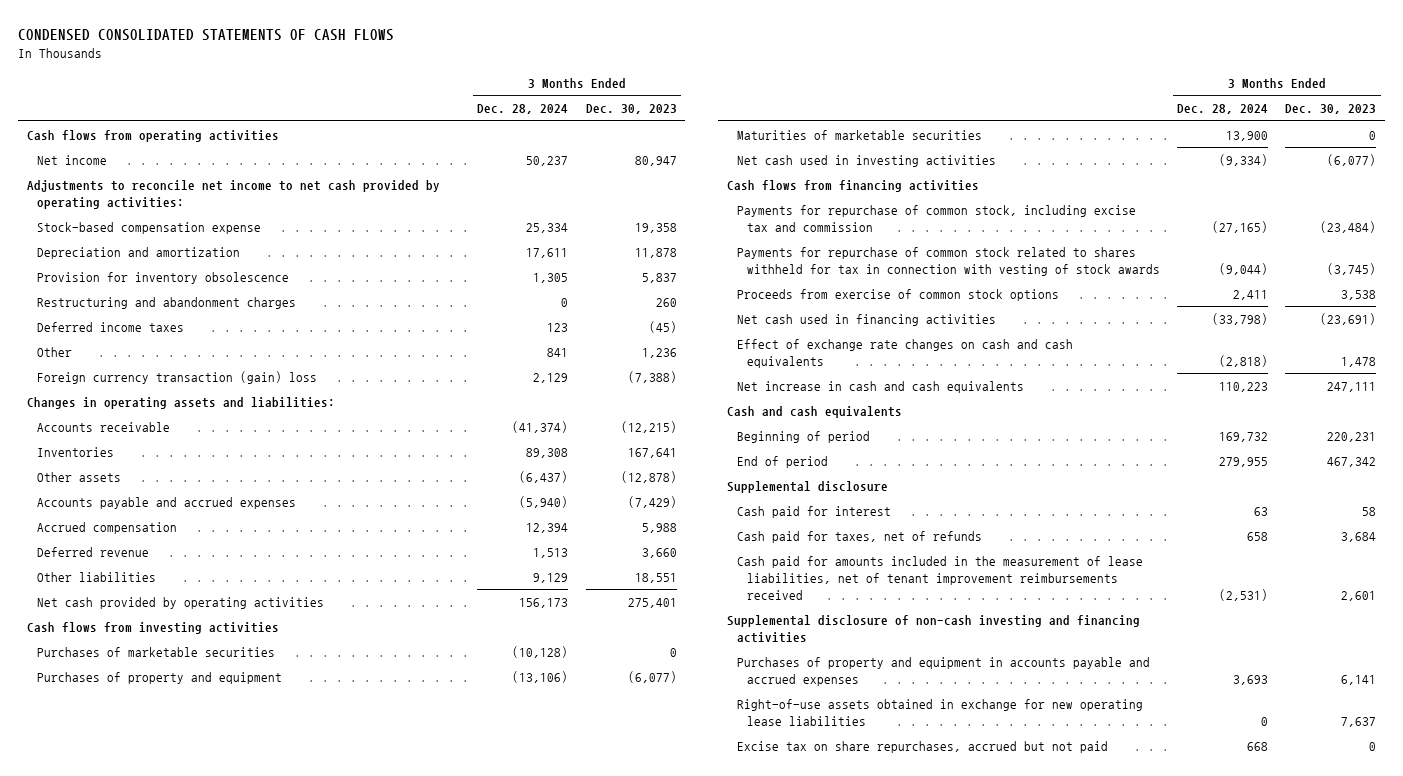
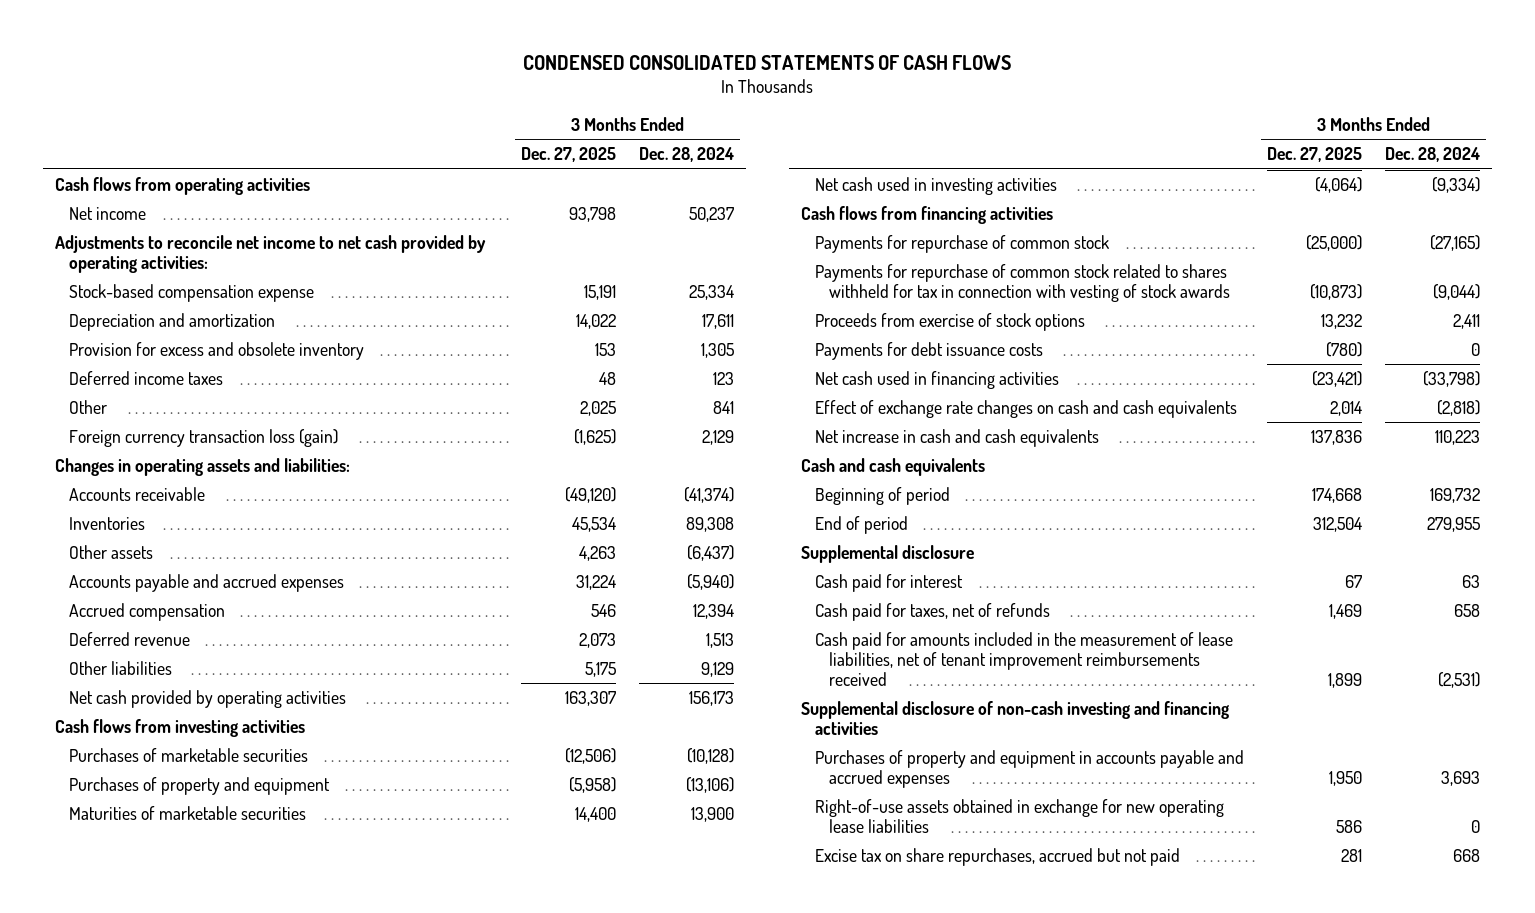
[585,104,677,115] Dec. 30, 2023 -> none
none -> [521,147,617,163] Dec. 27, 2025
[37,296,297,309] Restructuring and abandonment charges -> none
[37,271,290,284] Provision for inventory obsolescence -> [68,341,364,360] Provision for excess and obsolete inventory
[37,370,318,384] Foreign currency transaction (gain) loss -> [68,428,338,447] Foreign currency transaction loss (gain)
[736,204,1136,232] Payments for repurchase of common stock, including excise tax and commission -> [814,234,1109,253] Payments for repurchase of common stock
[736,288,1059,301] Proceeds from exercise of common stock options -> [814,312,1085,331] Proceeds from exercise of stock options
none -> [814,341,1043,360] Payments for debt issuance costs

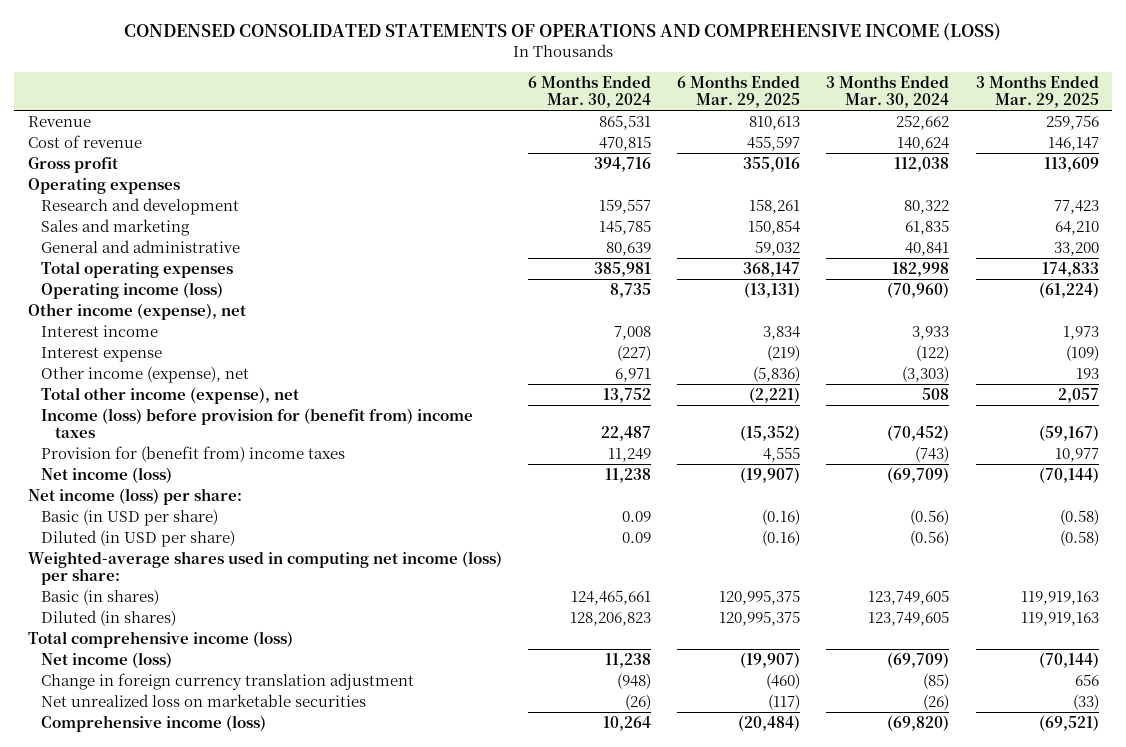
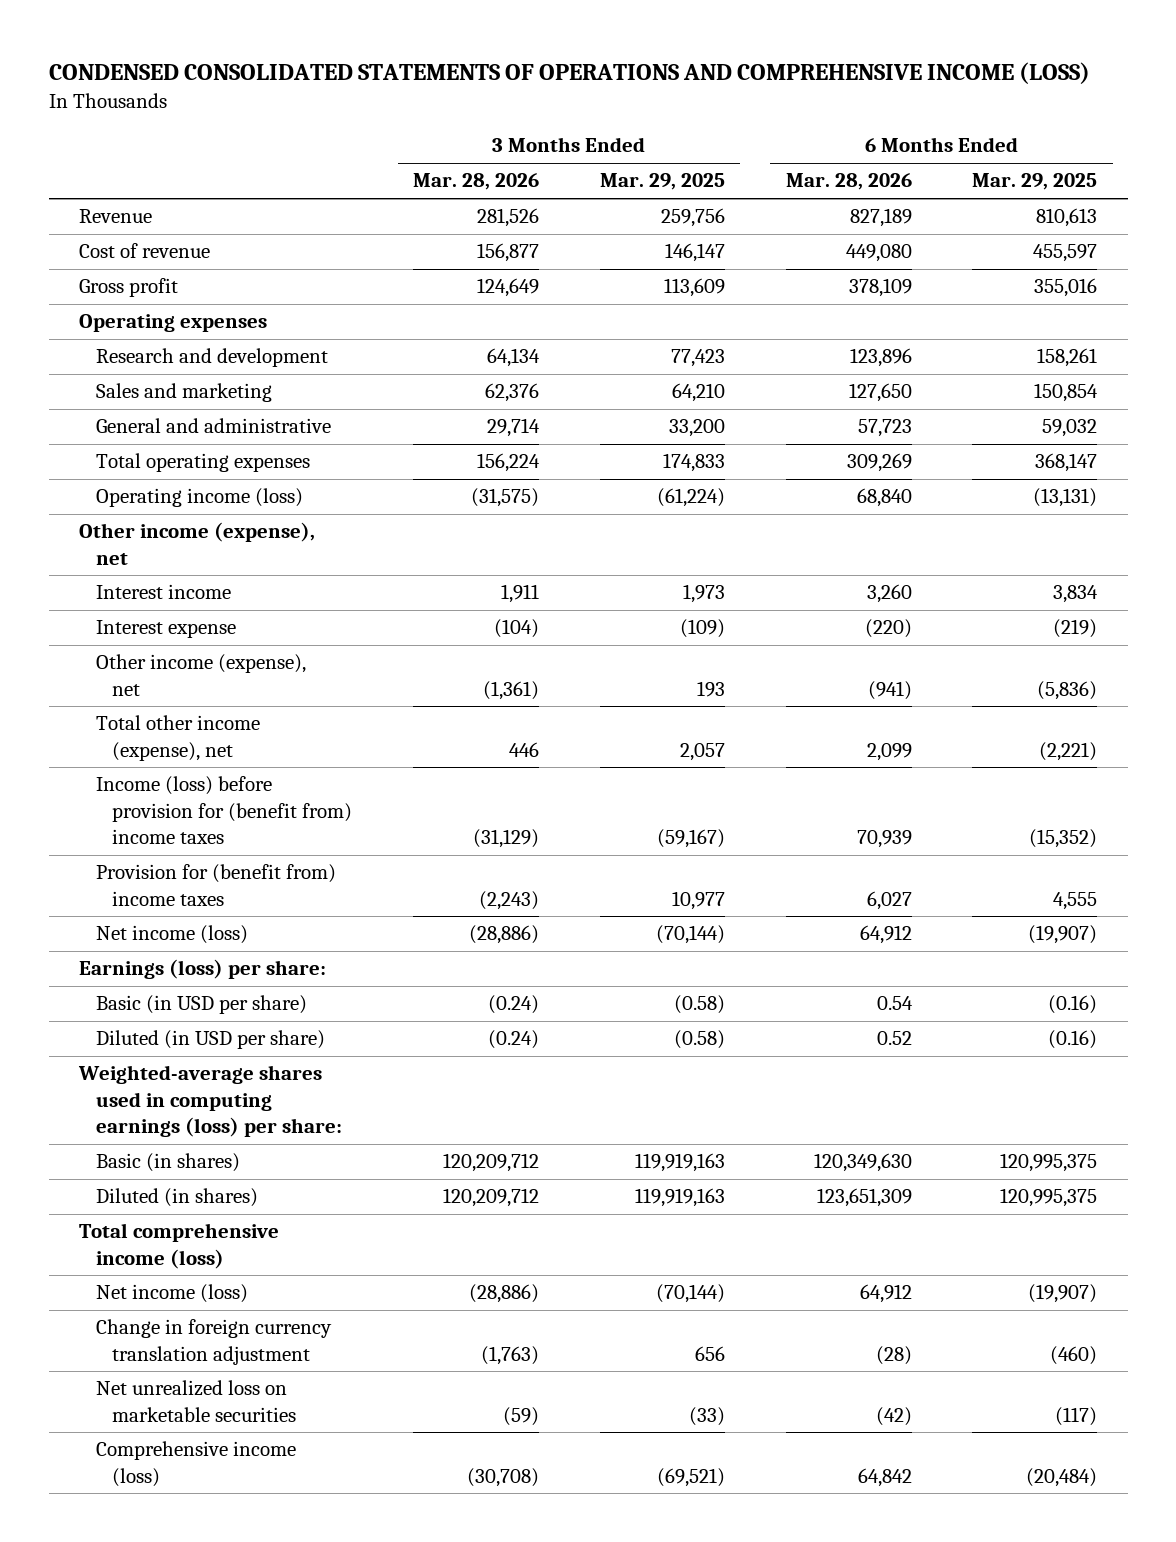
[527,74,651,109] 6 Months Ended Mar. 30, 2024 -> none
[826,74,950,109] 3 Months Ended Mar. 30, 2024 -> none
none -> [412,173,539,191] Mar. 28, 2026
none -> [785,173,912,191] Mar. 28, 2026
[27,487,242,505] Net income (loss) per share: -> [78,959,326,980] Earnings (loss) per share:
[27,550,502,585] Weighted-average shares used in computing net income (loss) per share: -> [77,1065,342,1137] Weighted-average shares used in computing earnings (loss) per share:

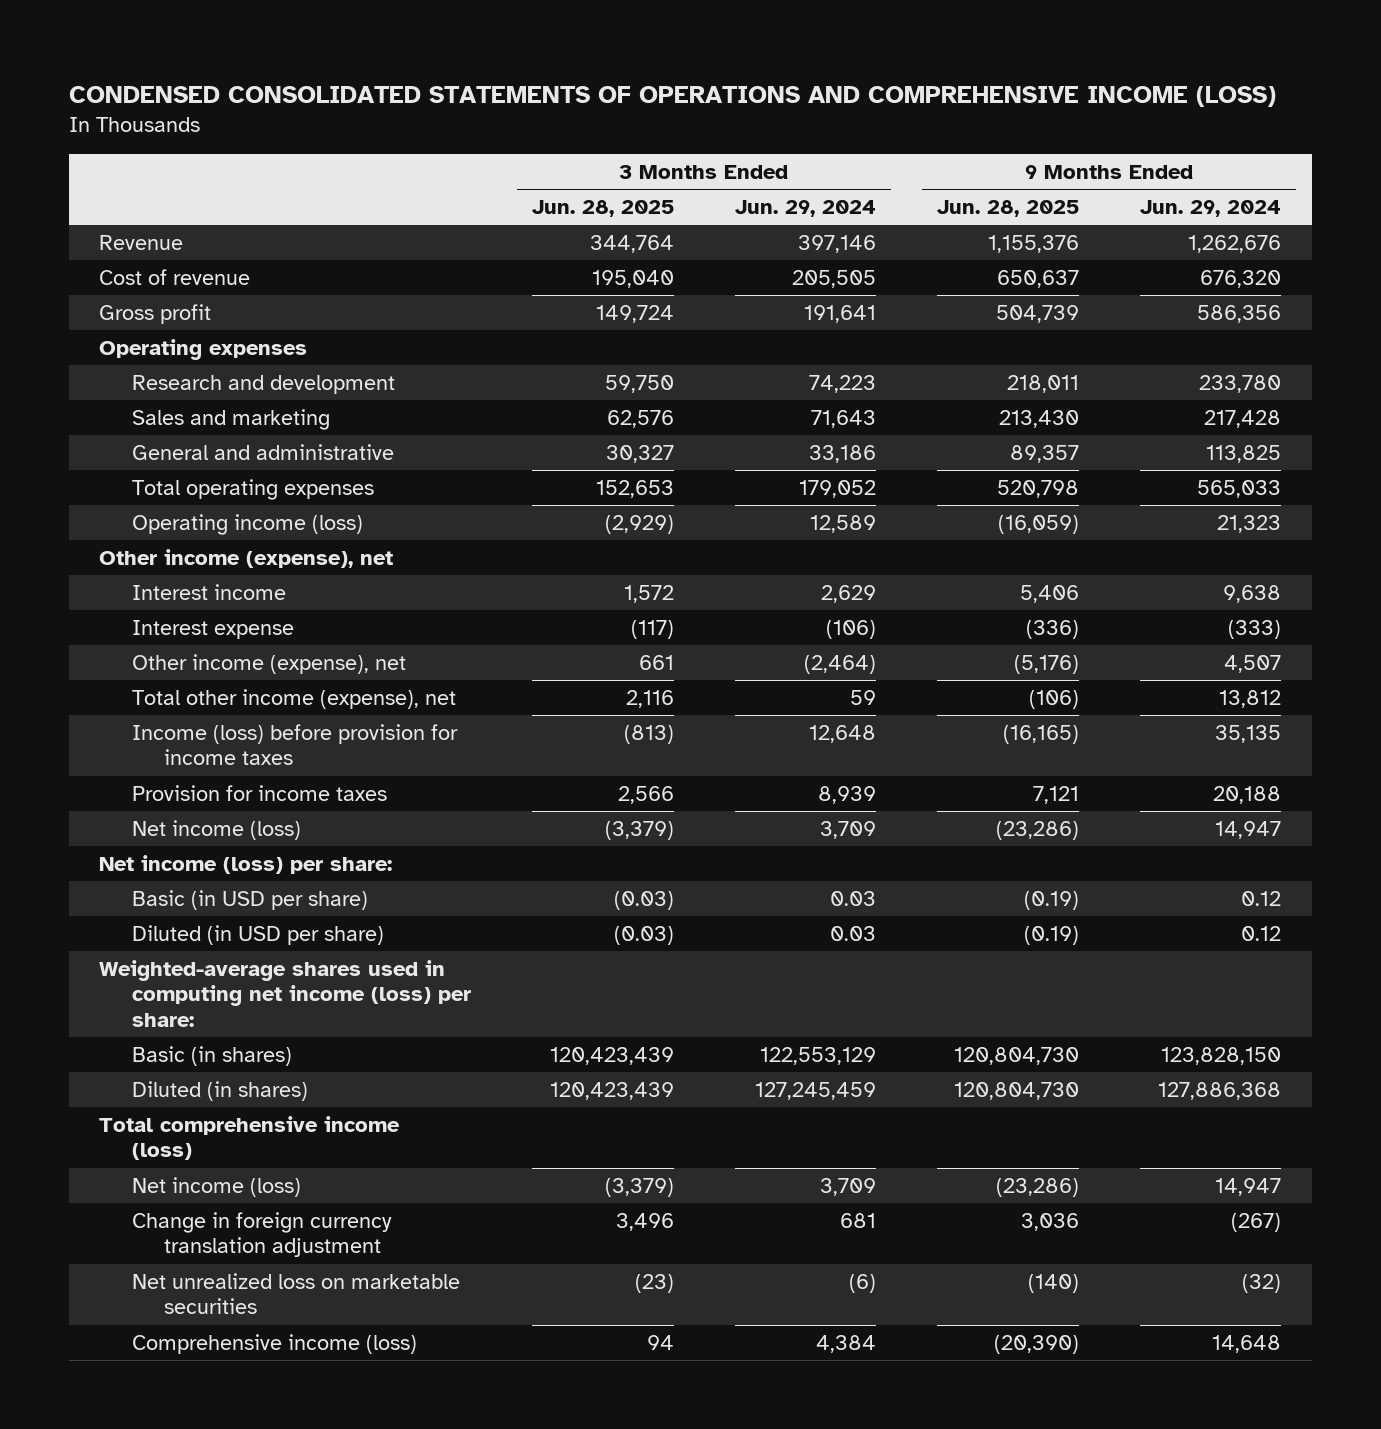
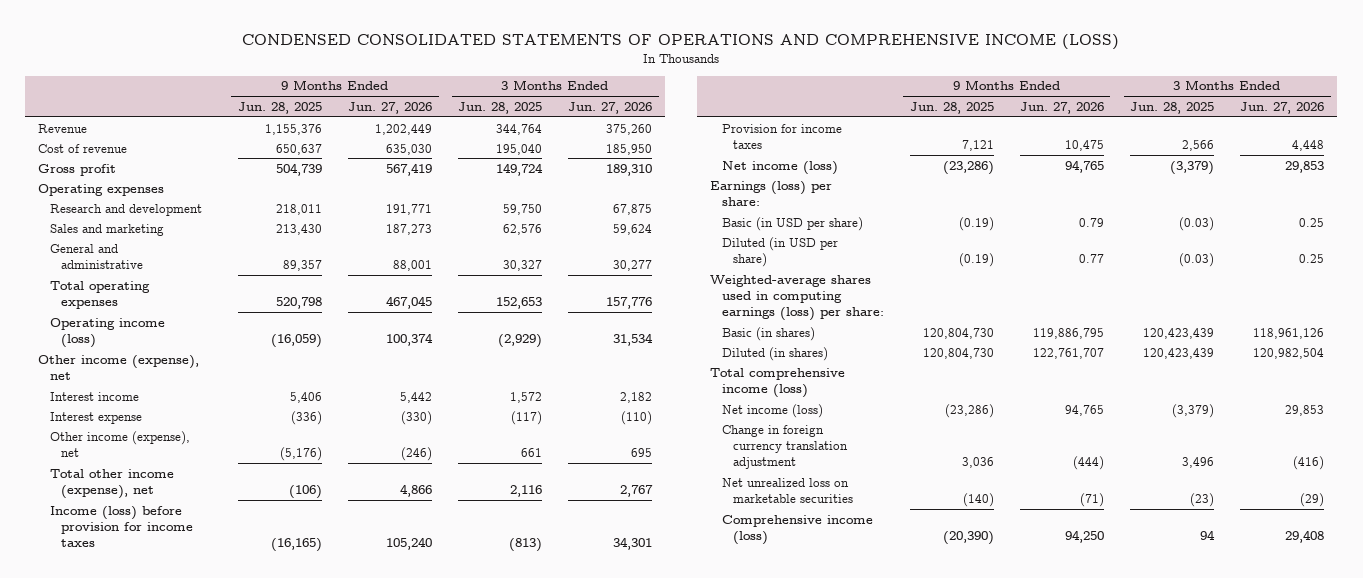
[734,200,876,218] Jun. 29, 2024 -> none
[1140,200,1282,218] Jun. 29, 2024 -> none
none -> [348,101,433,114] Jun. 27, 2026
none -> [568,101,653,114] Jun. 27, 2026
[99,854,393,874] Net income (loss) per share: -> [710,180,833,206] Earnings (loss) per share:
[99,959,471,1027] Weighted-average shares used in computing net income (loss) per share: -> [710,274,884,322] Weighted-average shares used in computing earnings (loss) per share:

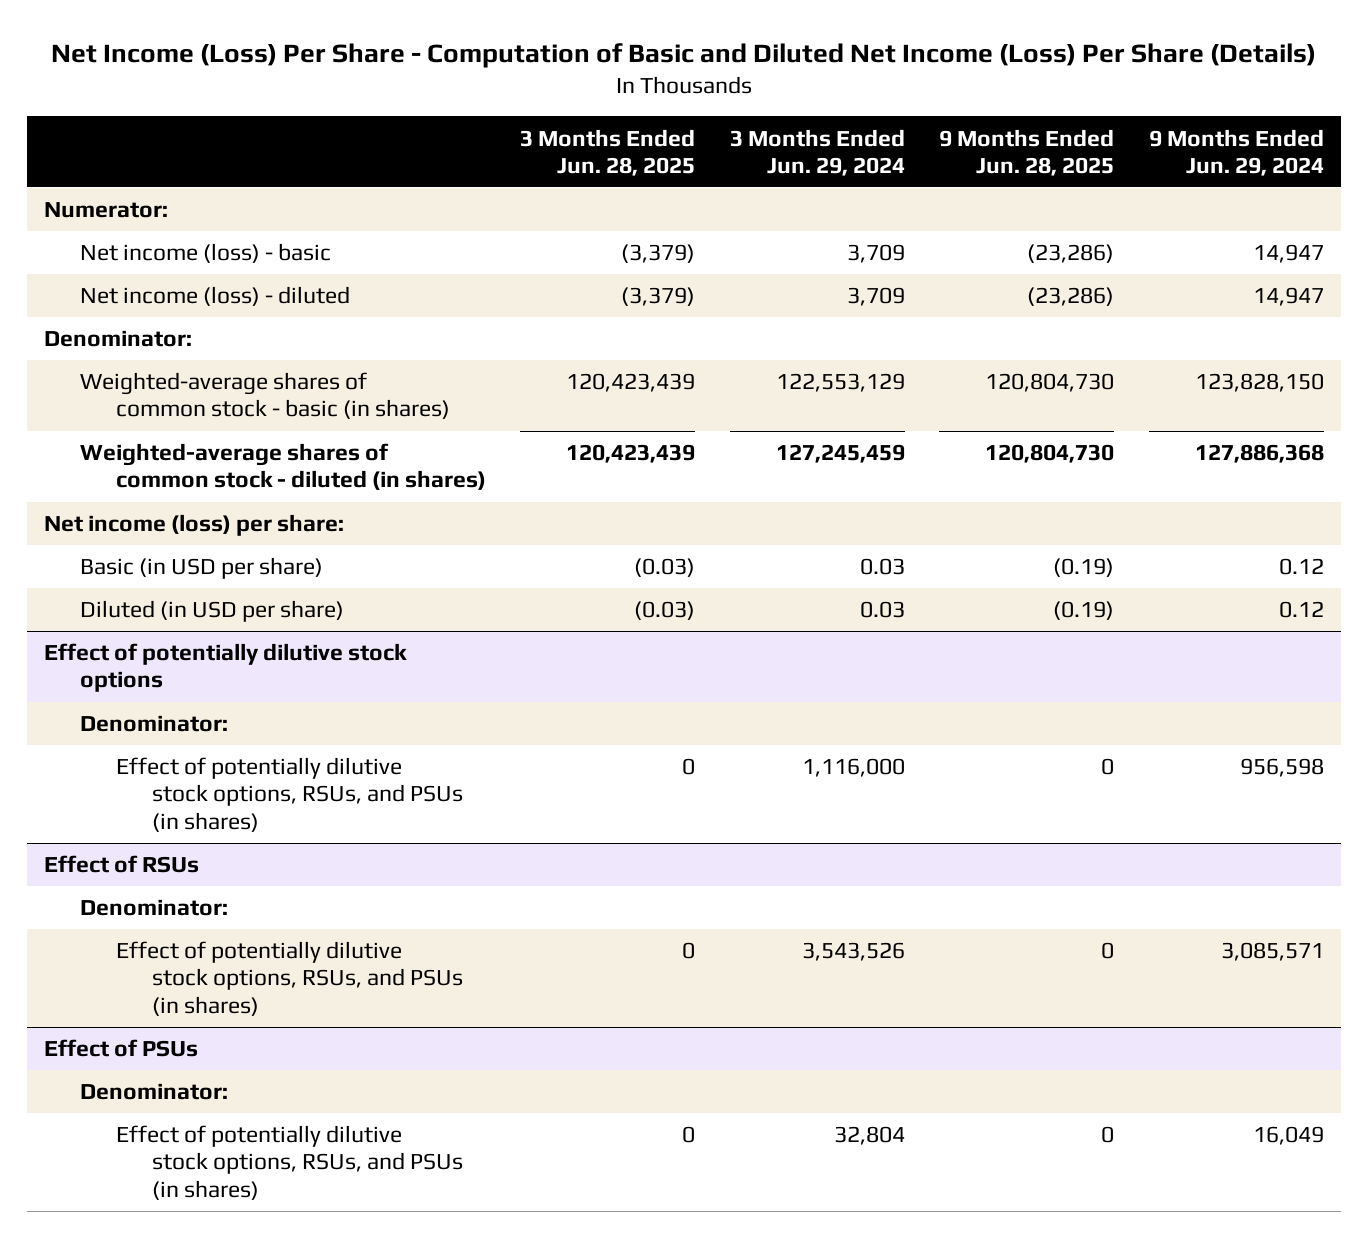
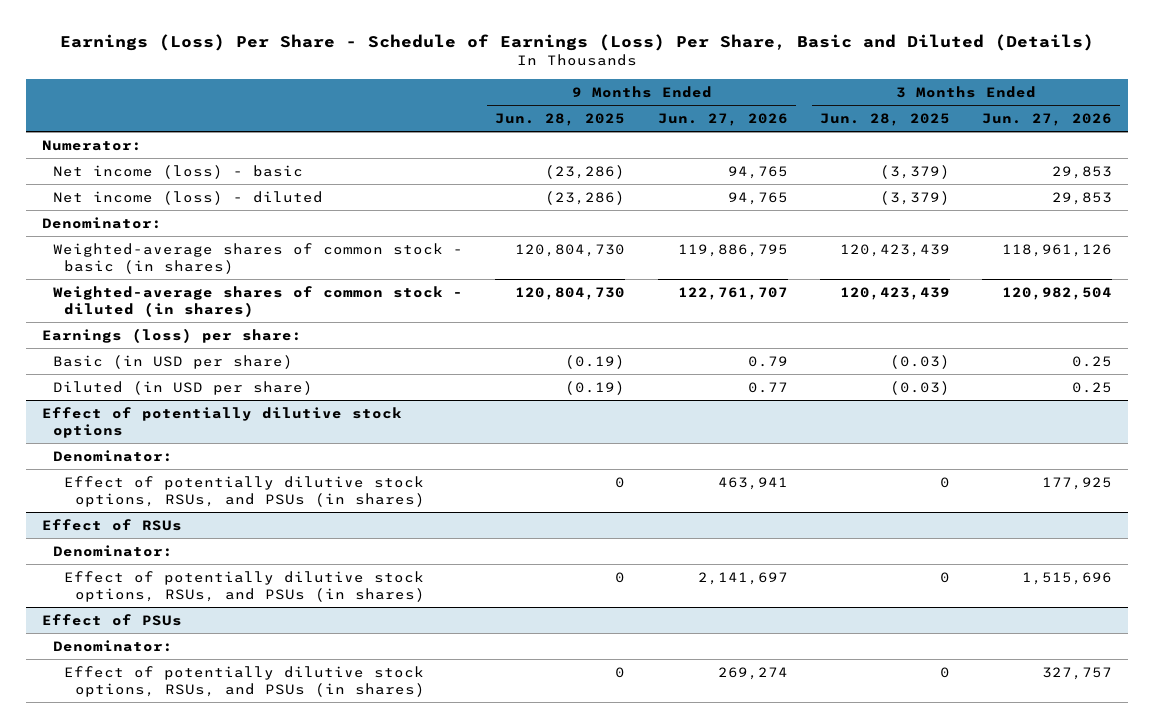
[50,43,1316,69] Net Income (Loss) Per Share - Computation of Basic and Diluted Net Income (Loss) Per Share (Details) -> [60,34,1095,52] Earnings (Loss) Per Share - Schedule of Earnings (Loss) Per Share, Basic and Diluted (Details)
[729,128,905,176] 3 Months Ended Jun. 29, 2024 -> none
[1148,128,1324,176] 9 Months Ended Jun. 29, 2024 -> none
none -> [657,112,788,126] Jun. 27, 2026
none -> [982,112,1113,126] Jun. 27, 2026
[43,514,344,537] Net income (loss) per share: -> [42,327,303,343] Earnings (loss) per share:

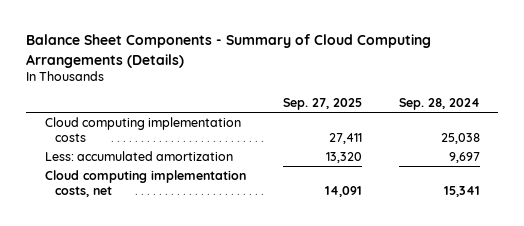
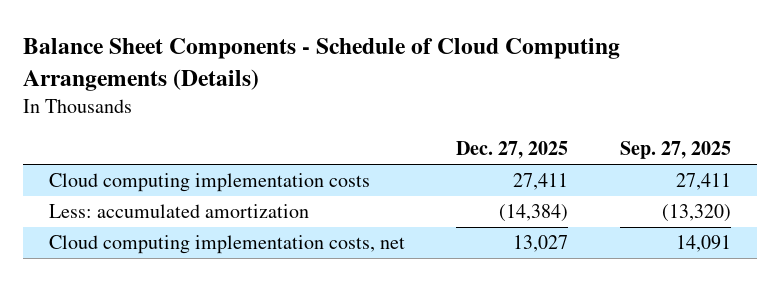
[26,34,432,68] Balance Sheet Components - Summary of Cloud Computing Arrangements (Details) -> [22,38,620,91] Balance Sheet Components - Schedule of Cloud Computing Arrangements (Details)
[398,98,480,111] Sep. 28, 2024 -> none
none -> [456,141,569,160] Dec. 27, 2025
[325,151,362,163] 13,320 -> [662,204,732,223] (13,320)

